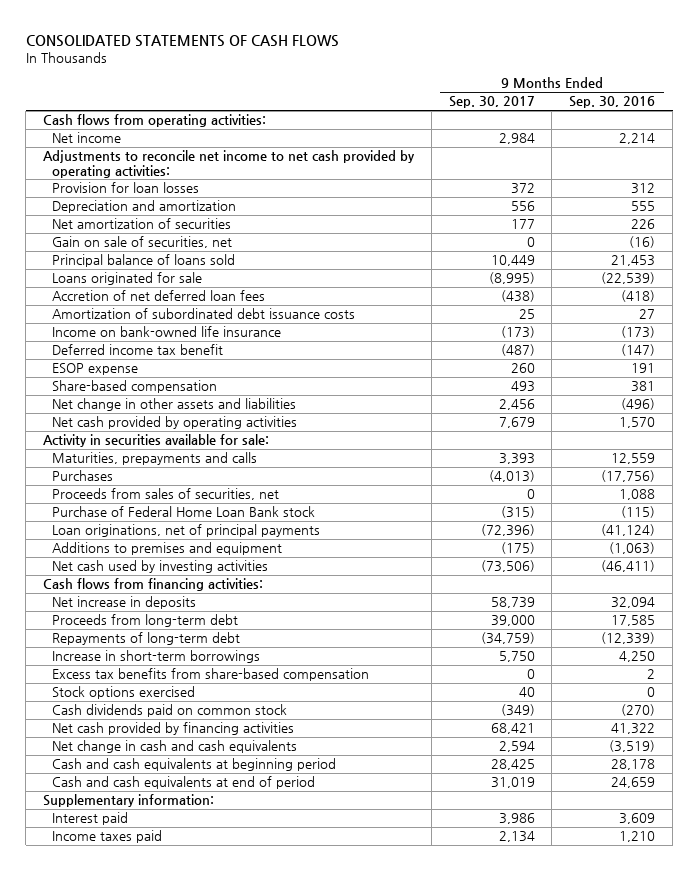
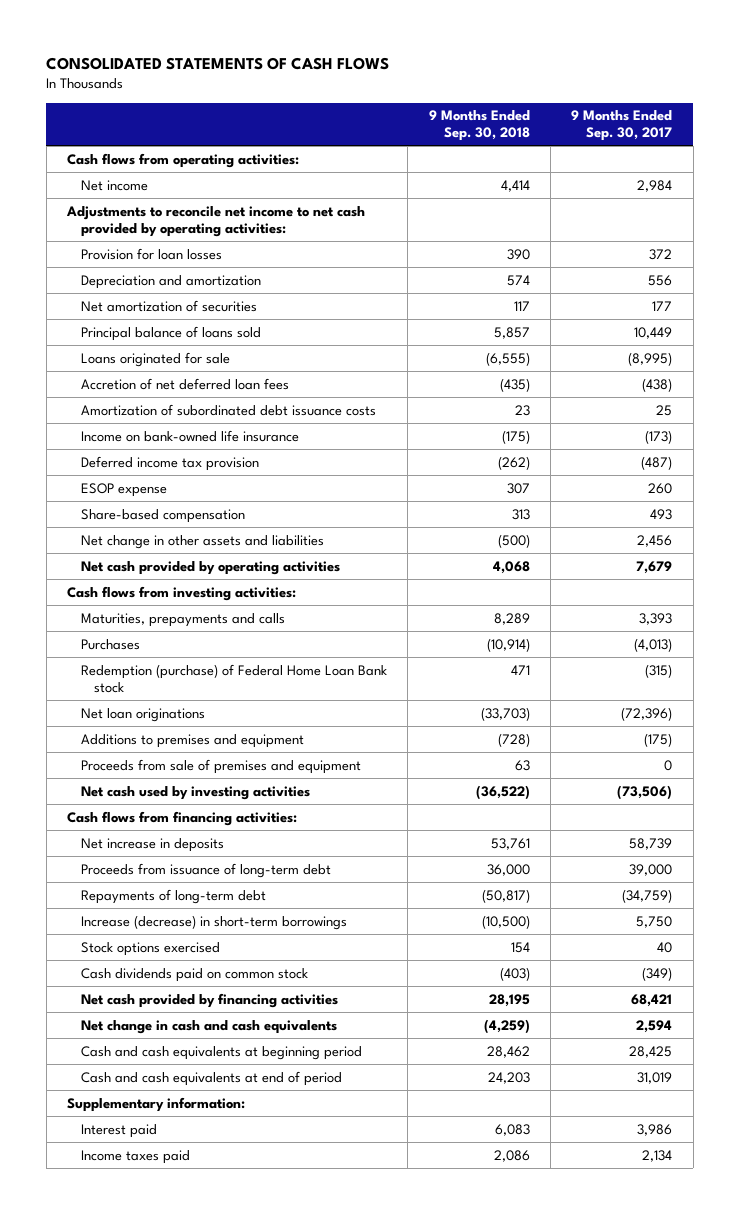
[569,96,656,109] Sep. 30, 2016 -> none
none -> [428,110,530,142] 9 Months Ended Sep. 30, 2018
[52,236,233,249] Gain on sale of securities, net -> none
[52,344,224,356] Deferred income tax benefit -> [80,455,259,471] Deferred income tax provision
[43,434,270,448] Activity in securities available for sale: -> none
none -> [67,585,297,601] Cash flows from investing activities:
[52,488,280,501] Proceeds from sales of securities, net -> none
[52,506,316,518] Purchase of Federal Home Loan Bank stock -> [80,663,387,693] Redemption (purchase) of Federal Home Loan Bank stock
[52,524,321,538] Loan originations, net of principal payments -> [80,707,205,722] Net loan originations
none -> [80,758,361,774] Proceeds from sale of premises and equipment
[52,614,239,628] Proceeds from long-term debt -> [80,862,331,878] Proceeds from issuance of long-term debt
[52,668,370,682] Excess tax benefits from share-based compensation -> none
[52,650,261,664] Increase in short-term borrowings -> [80,914,347,930] Increase (decrease) in short-term borrowings

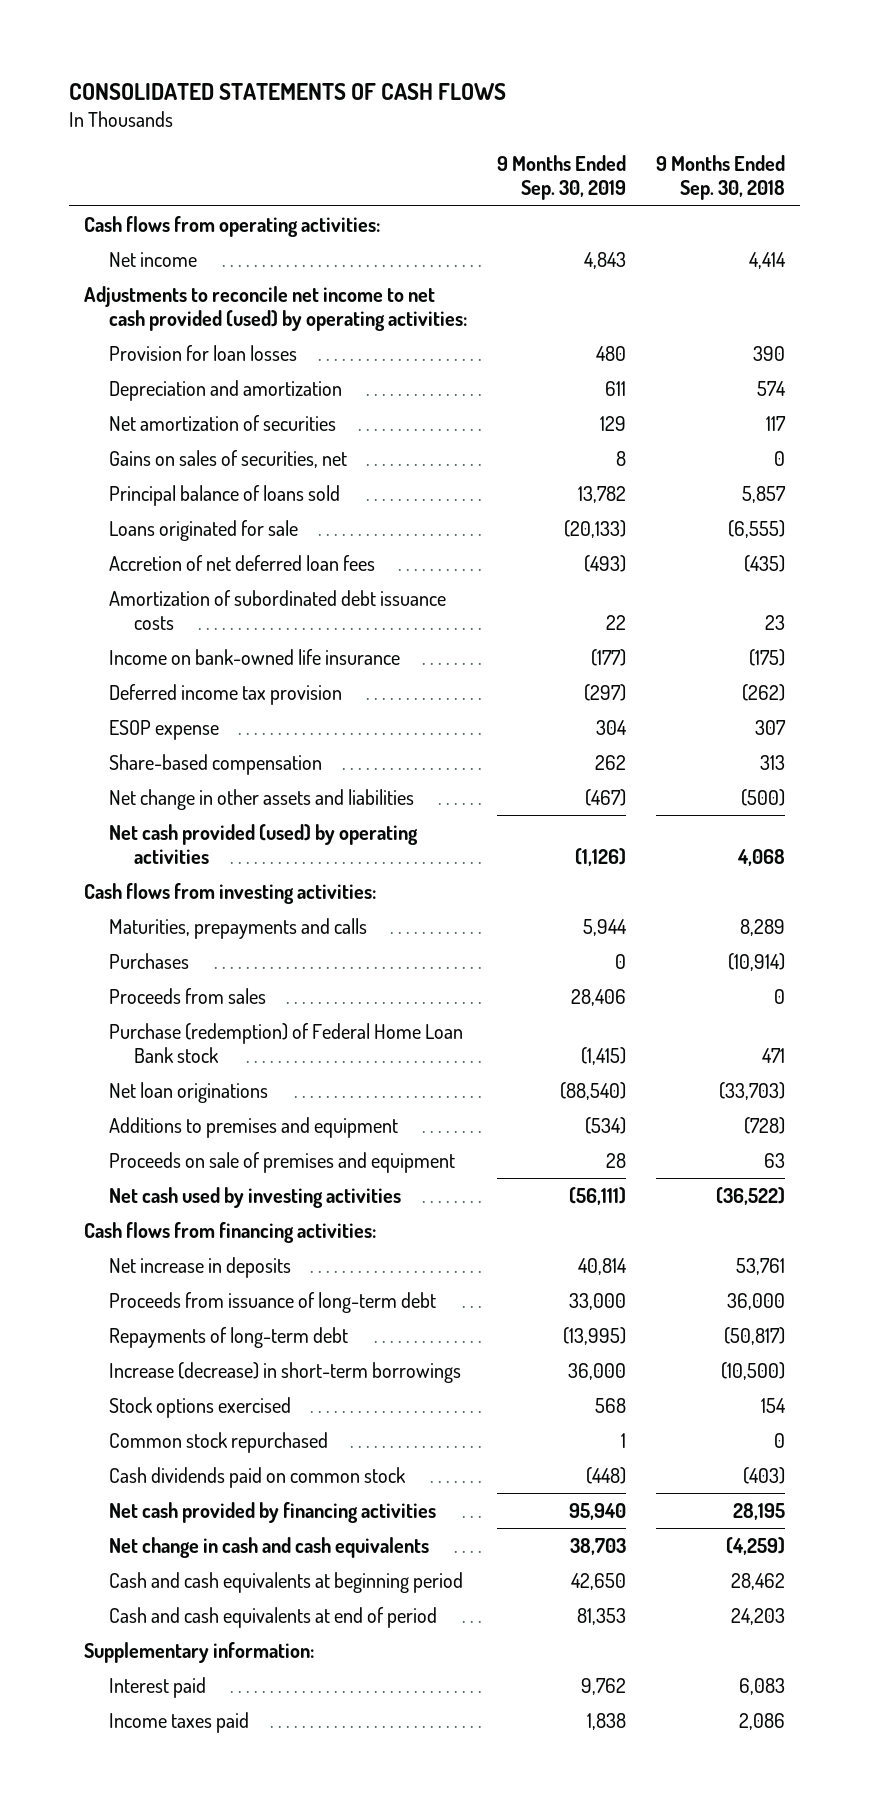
[571,110,673,142] 9 Months Ended Sep. 30, 2017 -> none
none -> [496,155,626,201] 9 Months Ended Sep. 30, 2019
[66,205,366,237] Adjustments to reconcile net income to net cash provided by operating activities: -> [83,285,467,331] Adjustments to reconcile net income to net cash provided (used) by operating activities:
none -> [108,449,347,468] Gains on sales of securities, net
[80,560,340,575] Net cash provided by operating activities -> [108,823,418,864] Net cash provided (used) by operating activities
none -> [108,987,266,1004] Proceeds from sales
[80,663,387,693] Redemption (purchase) of Federal Home Loan Bank stock -> [108,1022,463,1063] Purchase (redemption) of Federal Home Loan Bank stock
[80,758,361,774] Proceeds from sale of premises and equipment -> [108,1151,455,1173] Proceeds on sale of premises and equipment
none -> [108,1431,328,1453] Common stock repurchased

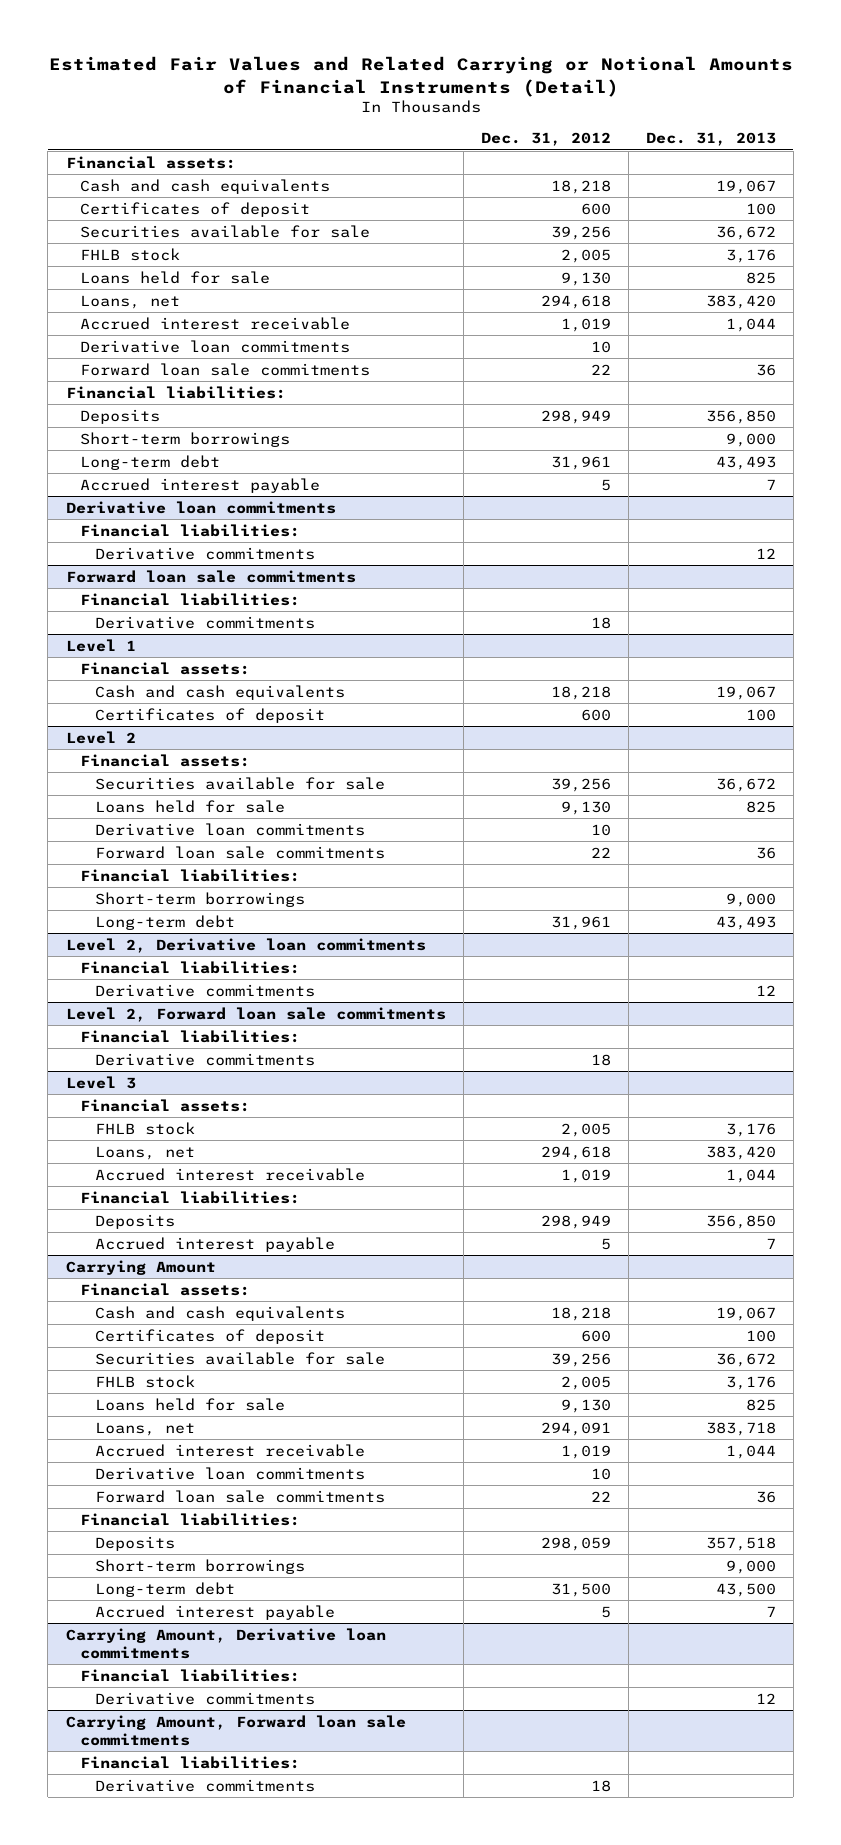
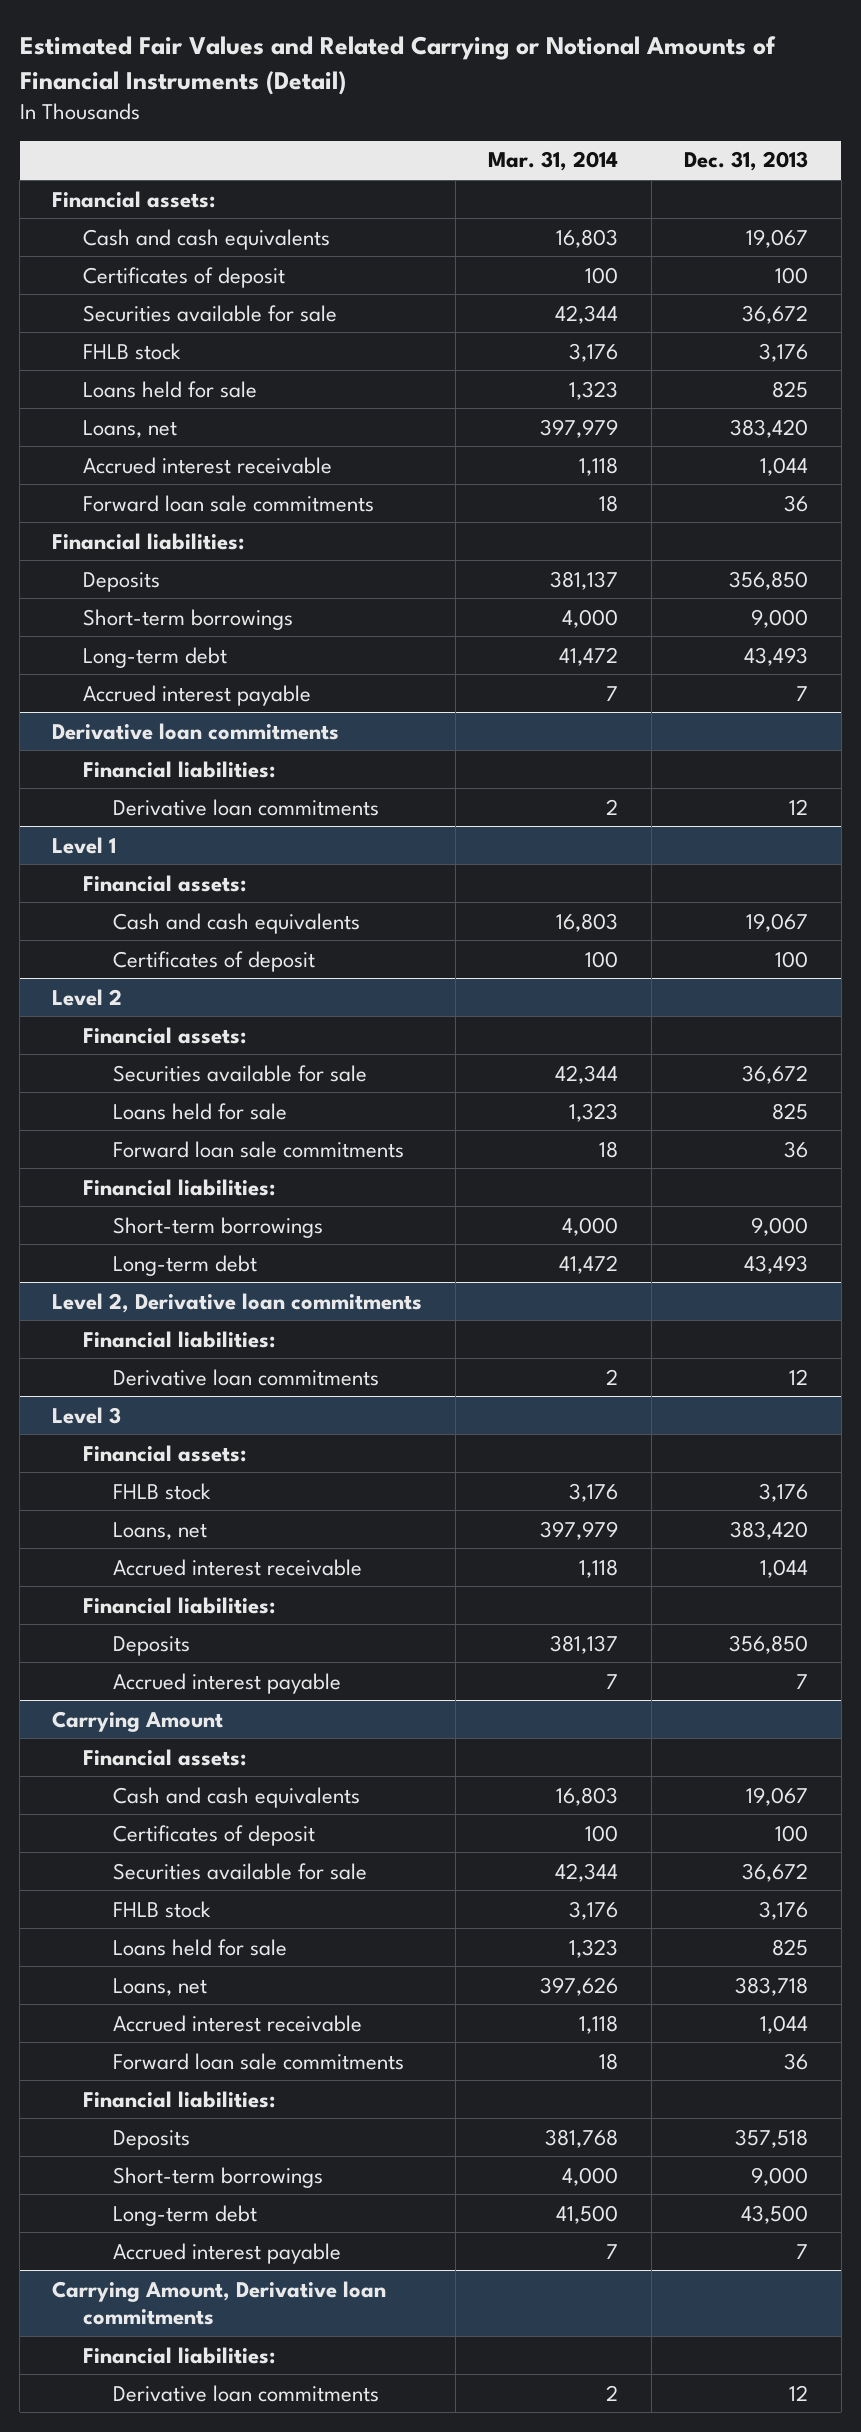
[480,132,611,147] Dec. 31, 2012 -> none
none -> [488,151,619,172] Mar. 31, 2014
[80,339,351,353] Derivative loan commitments -> none
[65,569,356,583] Forward loan sale commitments -> none
[80,592,301,606] Financial liabilities: -> none
[95,615,316,629] Derivative commitments -> none
[95,546,316,560] Derivative commitments -> [113,798,380,816] Derivative loan commitments
[95,822,366,836] Derivative loan commitments -> none
[65,1006,446,1022] Level 2, Forward loan sale commitments -> none
[80,1029,301,1043] Financial liabilities: -> none
[95,1052,316,1066] Derivative commitments -> none
[95,983,316,997] Derivative commitments -> [113,1368,380,1386] Derivative loan commitments
[95,1466,366,1480] Derivative loan commitments -> none
[65,1714,406,1746] Carrying Amount, Forward loan sale commitments -> none
[80,1755,301,1769] Financial liabilities: -> none
[95,1778,316,1792] Derivative commitments -> none
[95,1691,316,1705] Derivative commitments -> [113,2384,380,2402] Derivative loan commitments

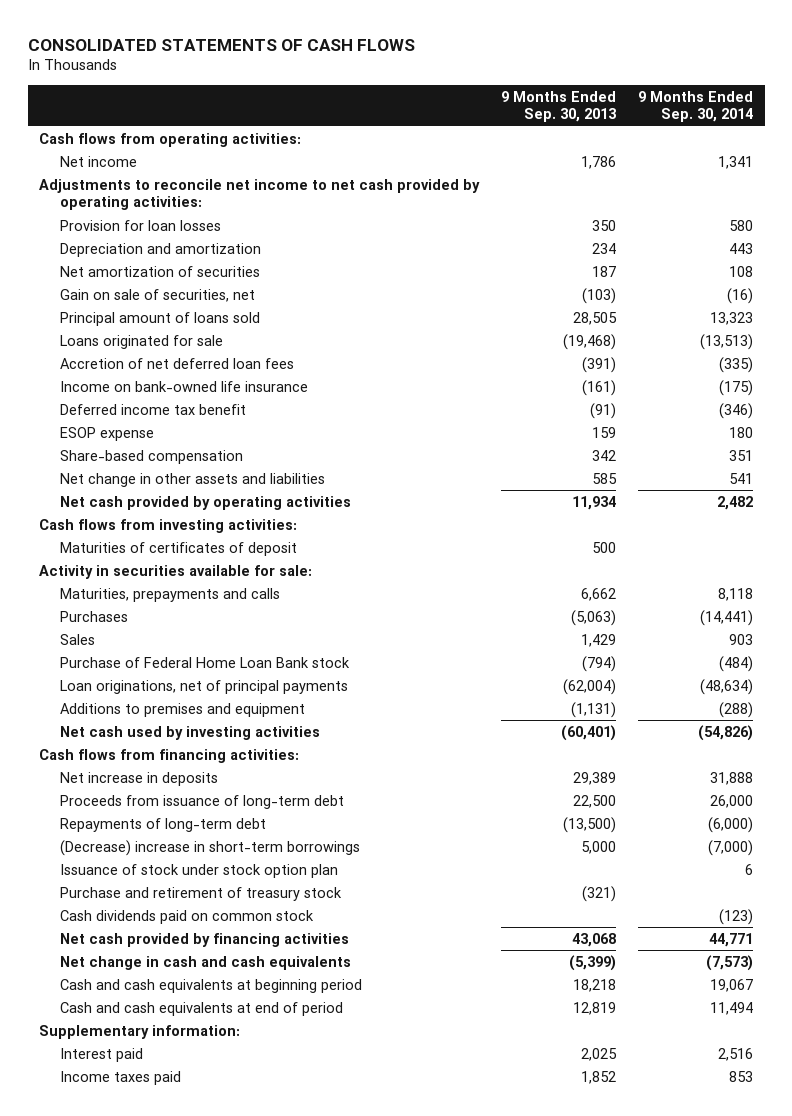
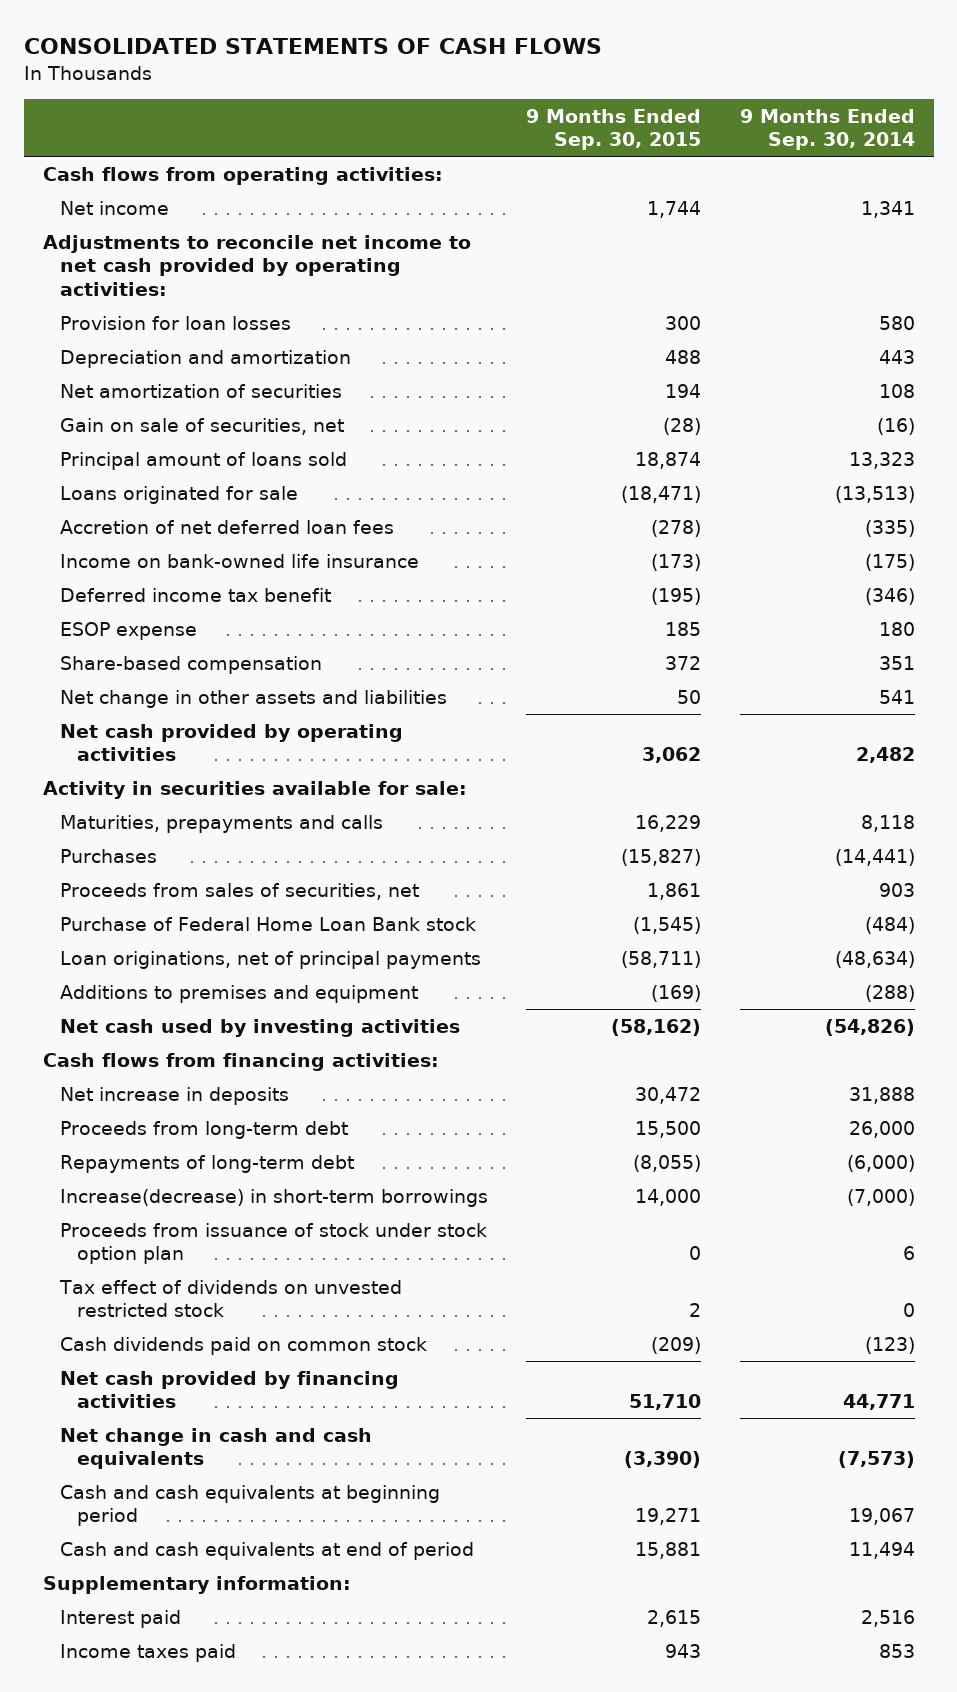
[501,90,617,123] 9 Months Ended Sep. 30, 2013 -> none
none -> [526,108,702,151] 9 Months Ended Sep. 30, 2015
[39,518,298,533] Cash flows from investing activities: -> none
[60,541,298,556] Maturities of certificates of deposit -> none
[60,633,96,645] Sales -> [59,882,419,900] Proceeds from sales of securities, net
[60,794,345,809] Proceeds from issuance of long-term debt -> [59,1120,348,1139] Proceeds from long-term debt
[60,886,343,901] Purchase and retirement of treasury stock -> none
[60,839,361,856] (Decrease) increase in short-term borrowings -> [59,1188,488,1207] Increase(decrease) in short-term borrowings
[60,863,339,878] Issuance of stock under stock option plan -> [59,1222,487,1265] Proceeds from issuance of stock under stock option plan
none -> [58,1279,402,1318] Tax effect of dividends on unvested restricted stock

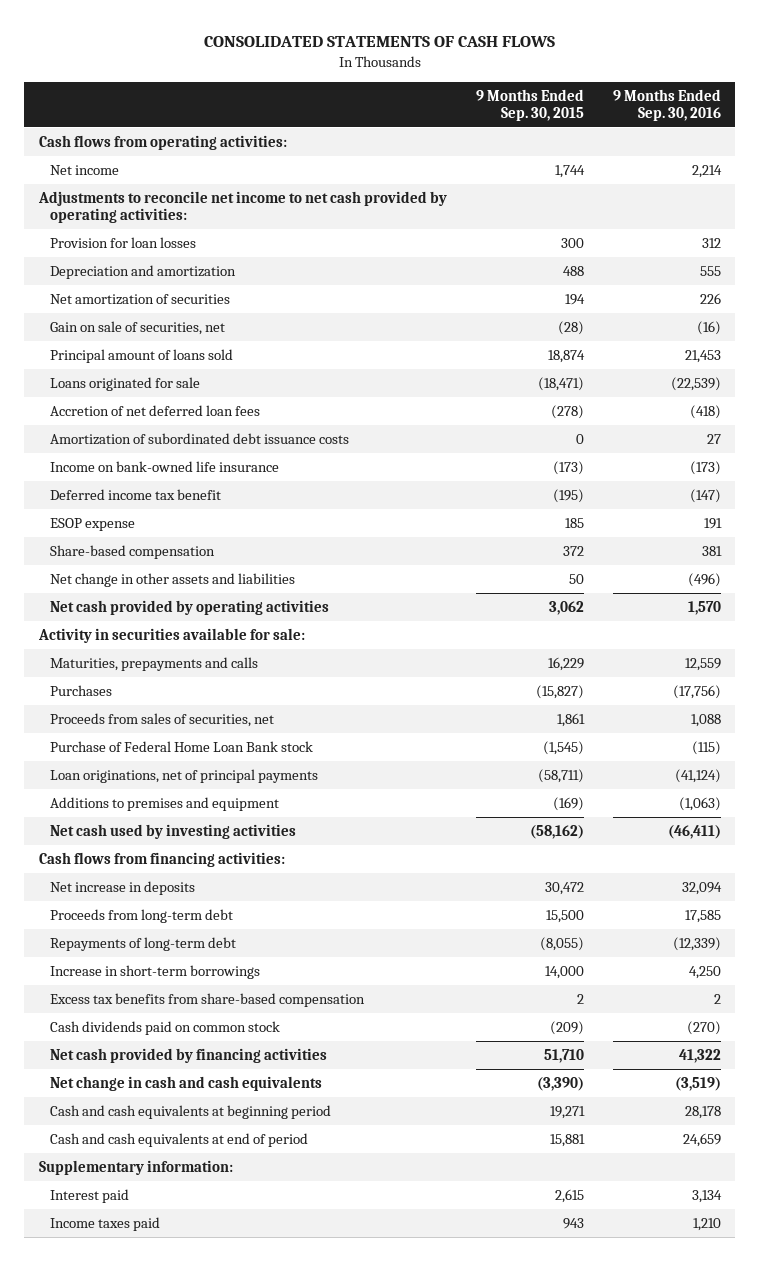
[739,108,915,151] 9 Months Ended Sep. 30, 2014 -> none
none -> [612,88,721,122] 9 Months Ended Sep. 30, 2016
none -> [50,432,350,445] Amortization of subordinated debt issuance costs
[59,1222,487,1265] Proceeds from issuance of stock under stock option plan -> none
[58,1279,402,1318] Tax effect of dividends on unvested restricted stock -> none
[59,1188,488,1207] Increase(decrease) in short-term borrowings -> [50,964,261,979] Increase in short-term borrowings
none -> [50,992,366,1007] Excess tax benefits from share-based compensation

